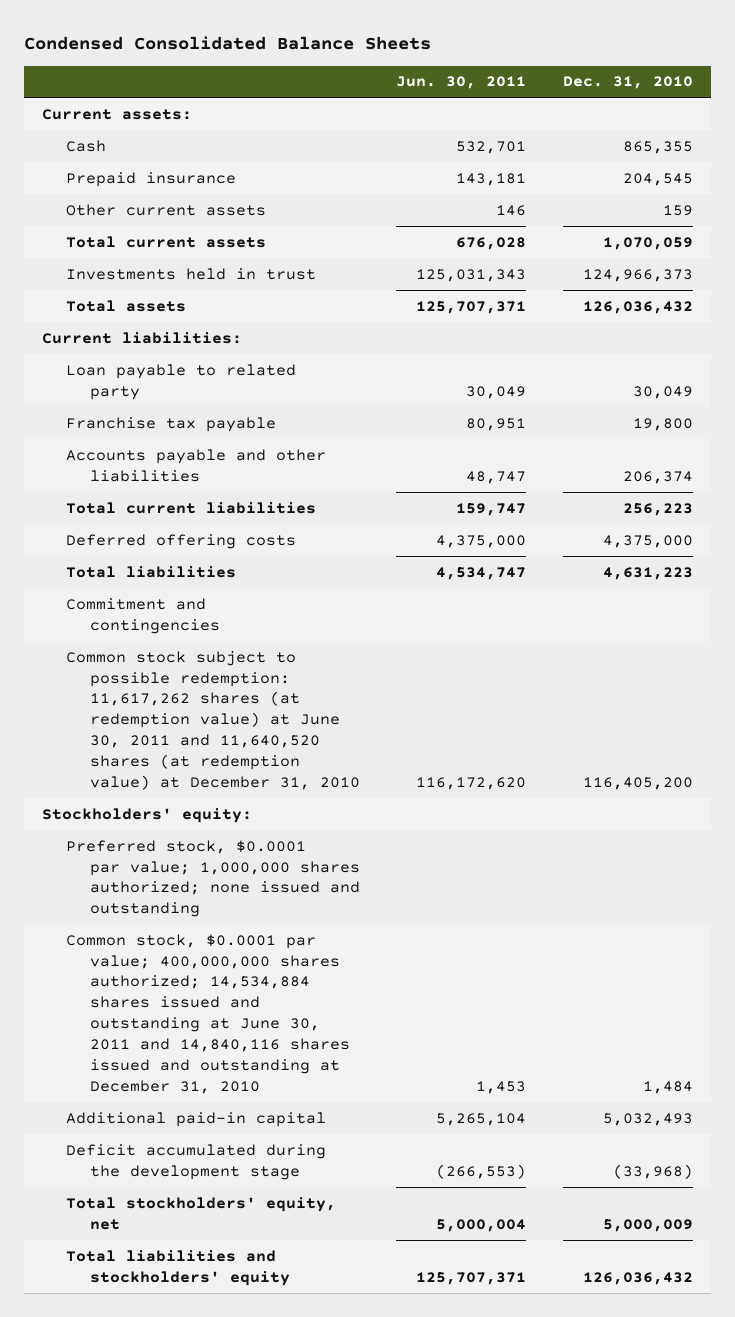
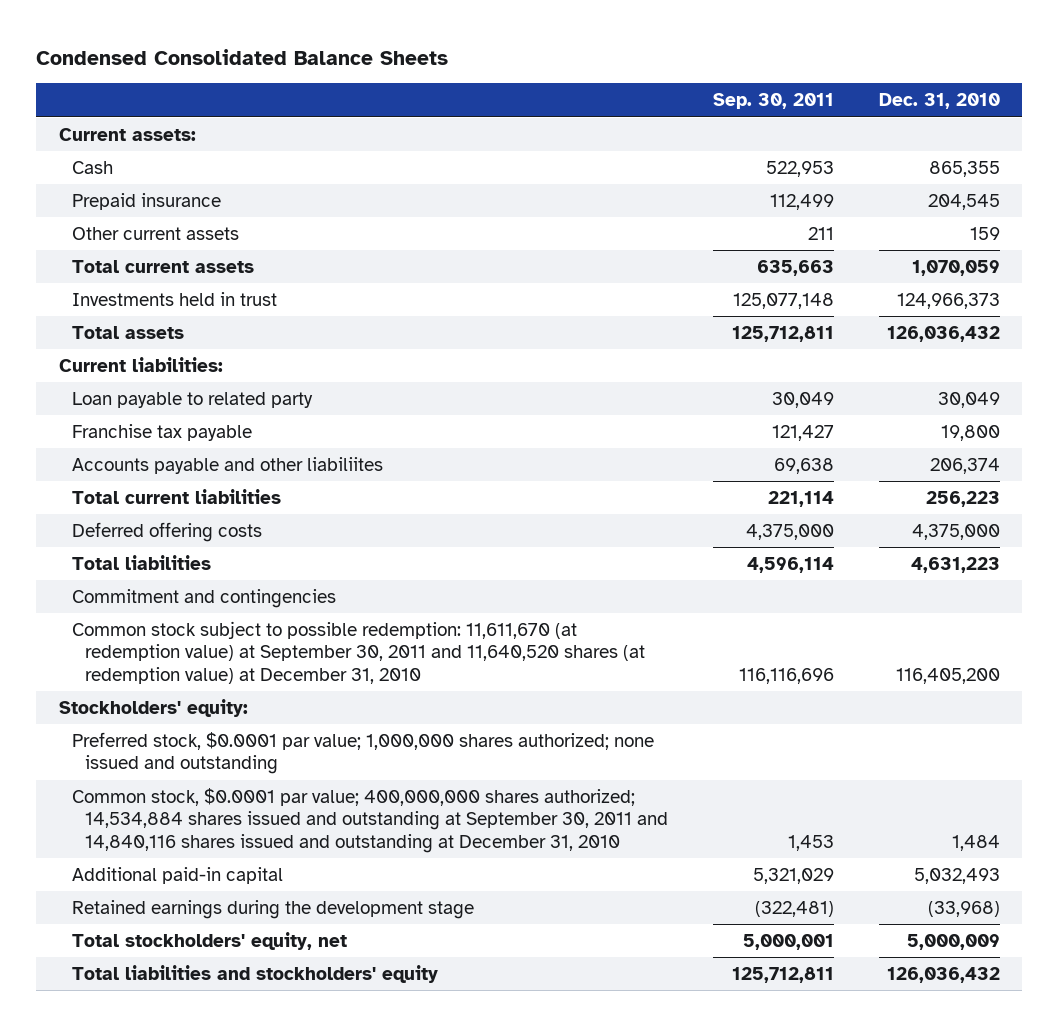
[396,76,527,90] Jun. 30, 2011 -> none
none -> [713,93,835,110] Sep. 30, 2011
[65,448,326,482] Accounts payable and other liabilities -> [72,456,384,474] Accounts payable and other liabiliites
[65,650,360,790] Common stock subject to possible redemption: 11,617,262 shares (at redemption value) at June 30, 2011 and 11,640,520 shares (at redemption value) at December 31, 2010 -> [72,620,646,685] Common stock subject to possible redemption: 11,611,670 (at redemption value) at September 30, 2011 and 11,640,520 shares (at redemption value) at December 31, 2010
[65,933,350,1094] Common stock, $0.0001 par value; 400,000,000 shares authorized; 14,534,884 shares issued and outstanding at June 30, 2011 and 14,840,116 shares issued and outstanding at December 31, 2010 -> [72,787,669,854] Common stock, $0.0001 par value; 400,000,000 shares authorized; 14,534,884 shares issued and outstanding at September 30, 2011 and 14,840,116 shares issued and outstanding at December 31, 2010
[65,1143,326,1180] Deficit accumulated during the development stage -> [72,899,475,919] Retained earnings during the development stage

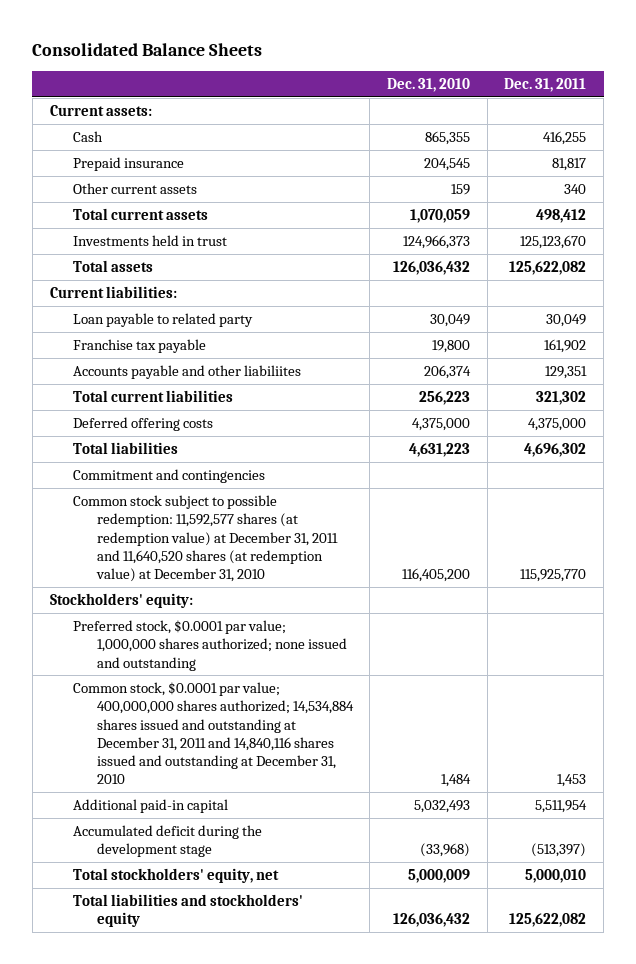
[36,48,449,65] Condensed Consolidated Balance Sheets -> [32,43,263,57] Consolidated Balance Sheets
[713,93,835,110] Sep. 30, 2011 -> none
none -> [504,78,587,93] Dec. 31, 2011
[72,620,646,685] Common stock subject to possible redemption: 11,611,670 (at redemption value) at September 30, 2011 and 11,640,520 shares (at redemption value) at December 31, 2010 -> [73,494,338,583] Common stock subject to possible redemption: 11,592,577 shares (at redemption value) at December 31, 2011 and 11,640,520 shares (at redemption value) at December 31, 2010
[72,787,669,854] Common stock, $0.0001 par value; 400,000,000 shares authorized; 14,534,884 shares issued and outstanding at September 30, 2011 and 14,840,116 shares issued and outstanding at December 31, 2010 -> [73,681,354,785] Common stock, $0.0001 par value; 400,000,000 shares authorized; 14,534,884 shares issued and outstanding at December 31, 2011 and 14,840,116 shares issued and outstanding at December 31, 2010
[72,899,475,919] Retained earnings during the development stage -> [73,824,263,858] Accumulated deficit during the development stage

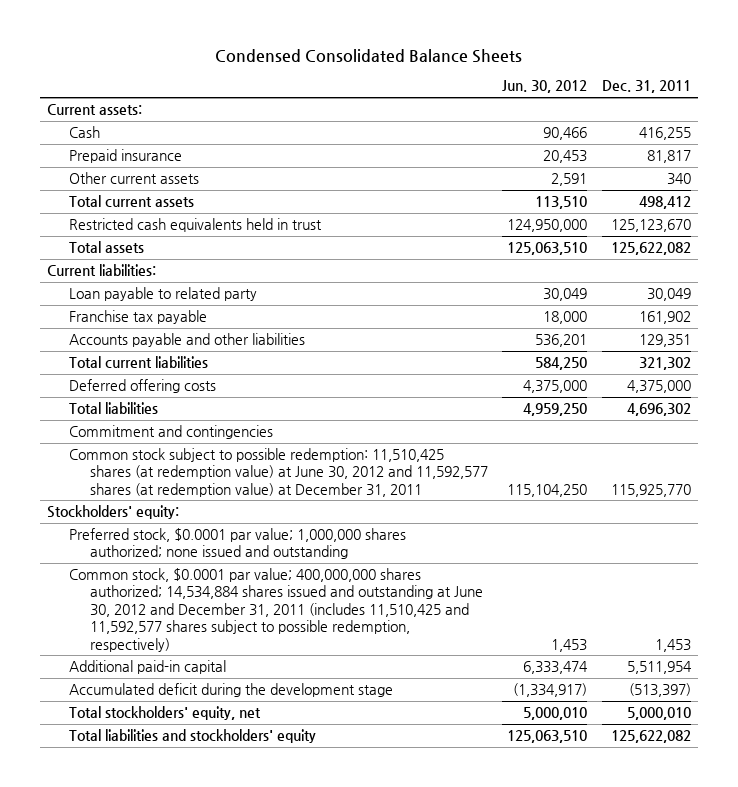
[32,43,263,57] Consolidated Balance Sheets -> [215,49,523,64] Condensed Consolidated Balance Sheets
[387,78,471,93] Dec. 31, 2010 -> none
none -> [502,80,588,94] Jun. 30, 2012
[73,234,228,246] Investments held in trust -> [68,217,322,232] Restricted cash equivalents held in trust
[73,364,302,379] Accounts payable and other liabiliites -> [68,332,305,347] Accounts payable and other liabilities
[73,494,338,583] Common stock subject to possible redemption: 11,592,577 shares (at redemption value) at December 31, 2011 and 11,640,520 shares (at redemption value) at December 31, 2010 -> [68,447,489,497] Common stock subject to possible redemption: 11,510,425 shares (at redemption value) at June 30, 2012 and 11,592,577 shares (at redemption value) at December 31, 2011
[73,681,354,785] Common stock, $0.0001 par value; 400,000,000 shares authorized; 14,534,884 shares issued and outstanding at December 31, 2011 and 14,840,116 shares issued and outstanding at December 31, 2010 -> [68,567,484,652] Common stock, $0.0001 par value; 400,000,000 shares authorized; 14,534,884 shares issued and outstanding at June 30, 2012 and December 31, 2011 (includes 11,510,425 and 11,592,577 shares subject to possible redemption, respectively)

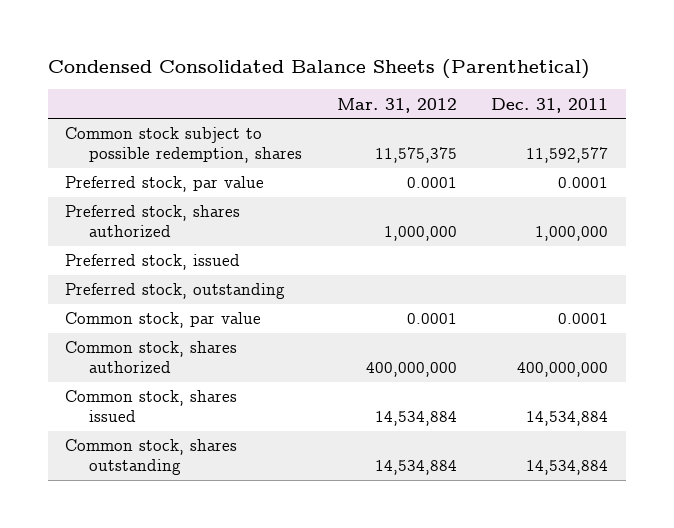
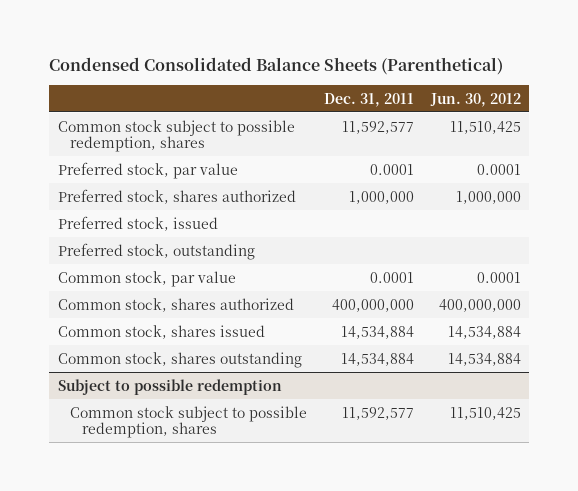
[336,97,457,113] Mar. 31, 2012 -> none
none -> [429,92,521,107] Jun. 30, 2012
none -> [57,378,282,395] Subject to possible redemption
none -> [69,405,307,439] Common stock subject to possible redemption, shares

